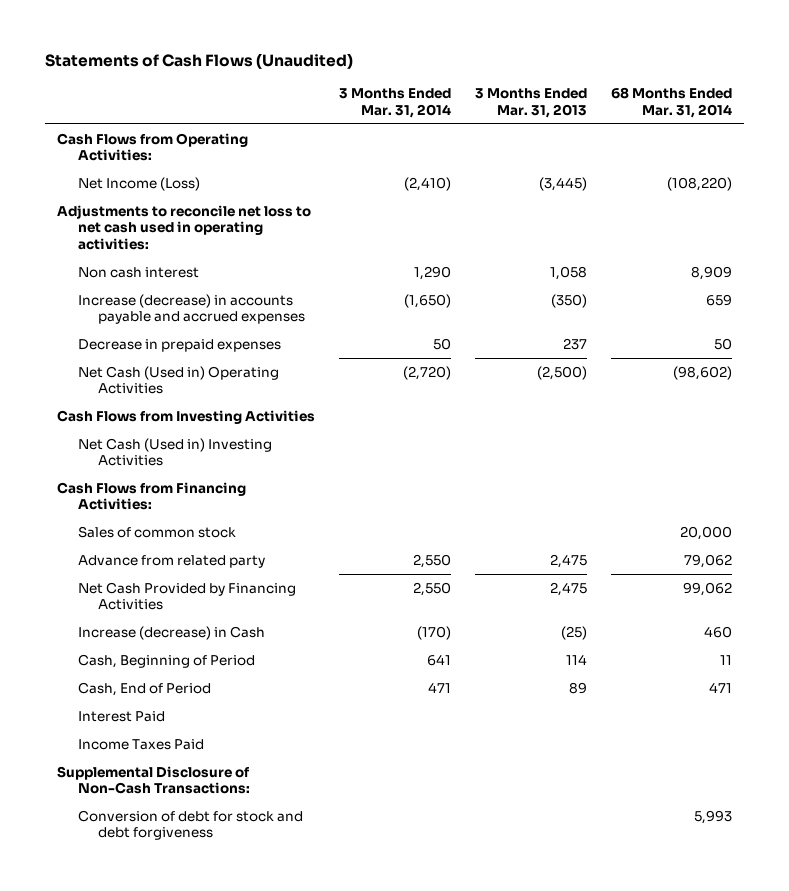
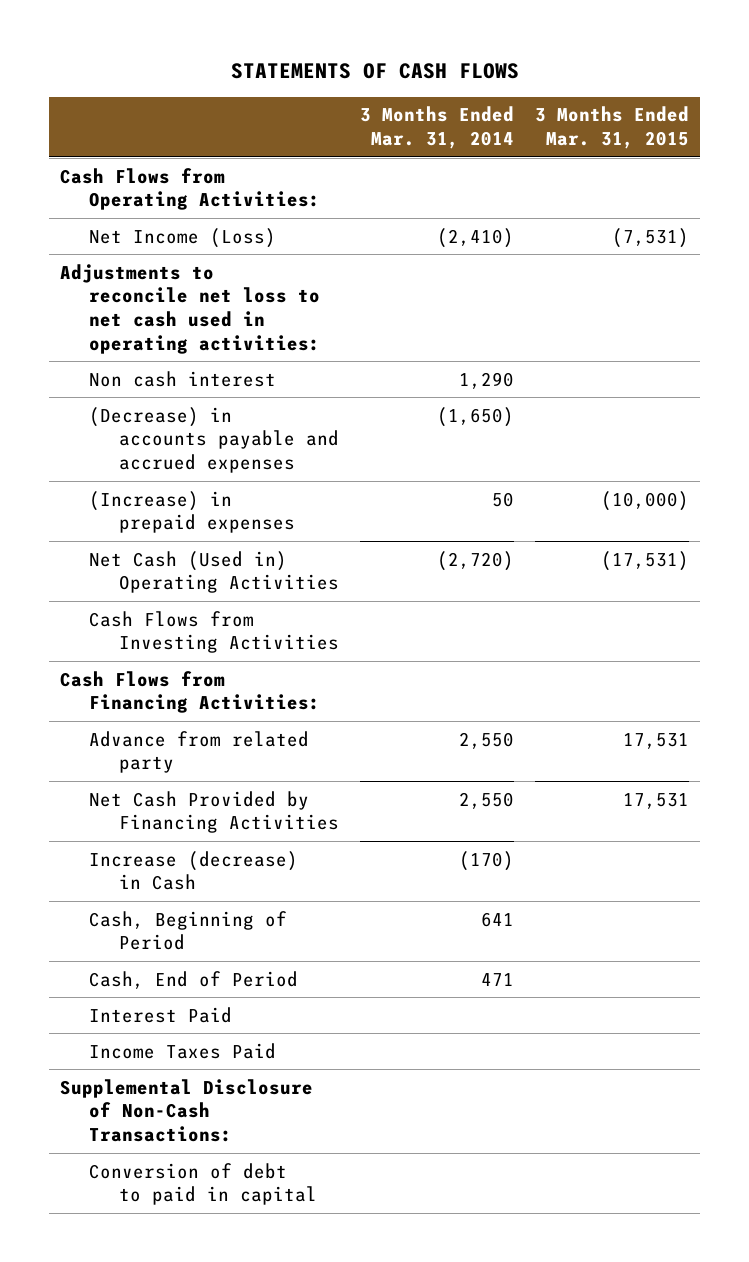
[44,52,353,69] Statements of Cash Flows (Unaudited) -> [230,63,519,80] STATEMENTS OF CASH FLOWS
[474,87,587,118] 3 Months Ended Mar. 31, 2013 -> none
[611,86,733,118] 68 Months Ended Mar. 31, 2014 -> none
none -> [535,106,690,149] 3 Months Ended Mar. 31, 2015
[77,293,306,325] Increase (decrease) in accounts payable and accrued expenses -> [89,406,339,474] (Decrease) in accounts payable and accrued expenses
[77,338,281,352] Decrease in prepaid expenses -> [89,490,295,534] (Increase) in prepaid expenses
[77,437,272,467] Net Cash (Used in) Investing Activities -> none
[77,525,236,538] Sales of common stock -> none
[77,809,303,841] Conversion of debt for stock and debt forgiveness -> none
none -> [89,1162,317,1206] Conversion of debt to paid in capital

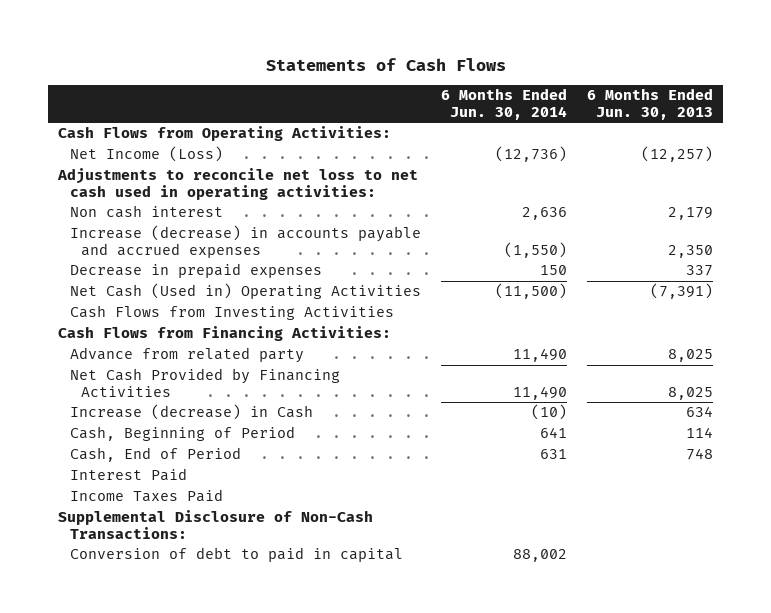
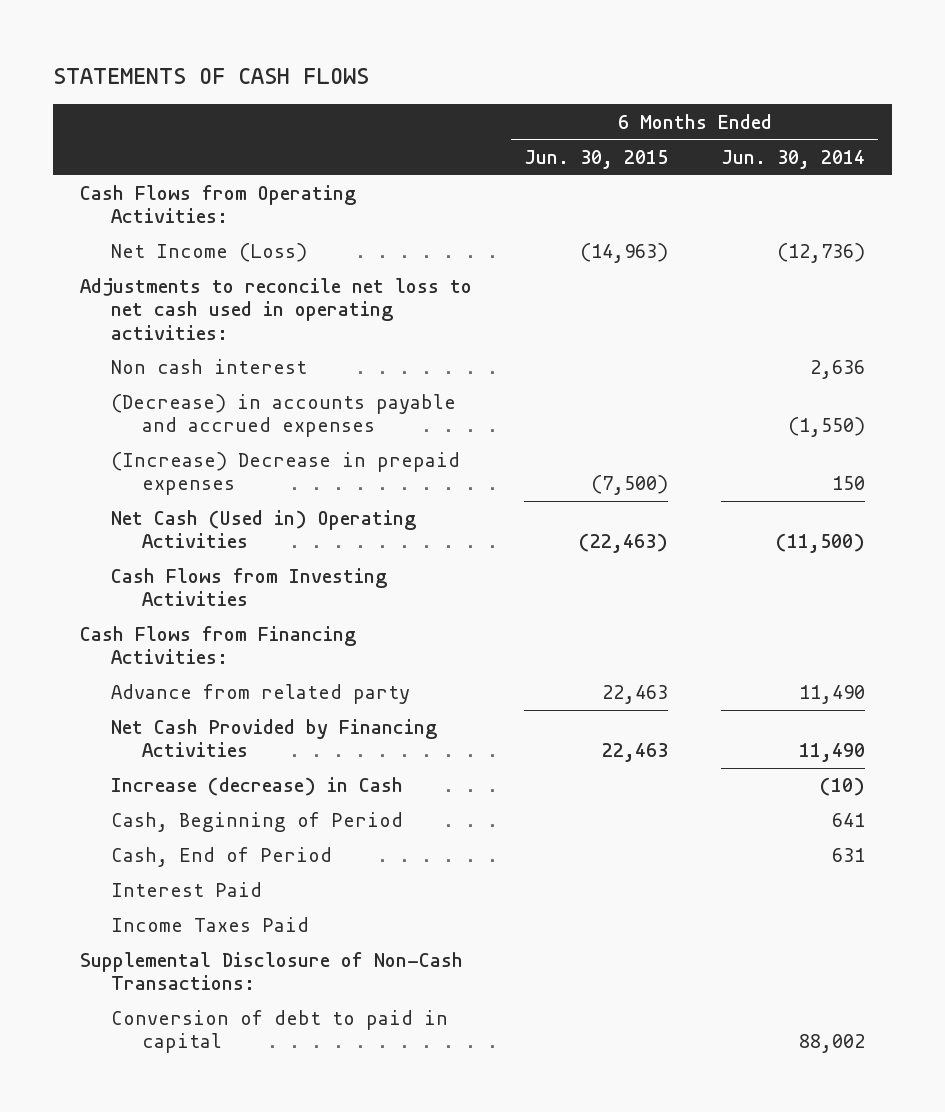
[265,57,506,71] Statements of Cash Flows -> [53,68,370,85] STATEMENTS OF CASH FLOWS
[586,88,713,120] 6 Months Ended Jun. 30, 2013 -> none
none -> [524,149,669,169] Jun. 30, 2015
[69,225,421,258] Increase (decrease) in accounts payable and accrued expenses -> [110,394,456,438] (Decrease) in accounts payable and accrued expenses
[69,263,322,279] Decrease in prepaid expenses -> [110,452,460,496] (Increase) Decrease in prepaid expenses

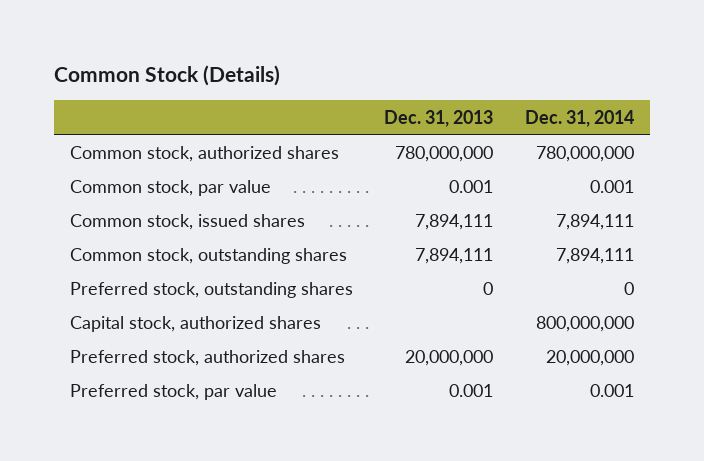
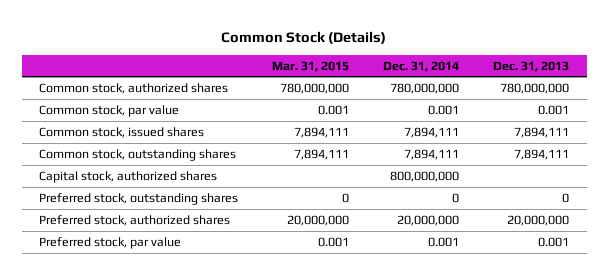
none -> [272,60,350,72] Mar. 31, 2015
[69,281,353,298] Preferred stock, outstanding shares -> [39,192,239,205] Preferred stock, outstanding shares

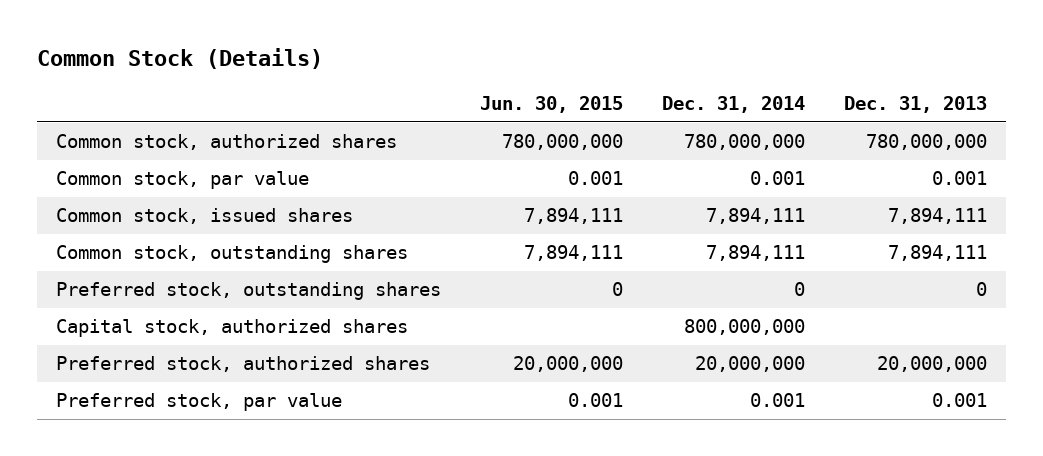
[272,60,350,72] Mar. 31, 2015 -> none
none -> [479,96,623,114] Jun. 30, 2015
[39,170,218,183] Capital stock, authorized shares -> [56,319,409,338] Capital stock, authorized shares

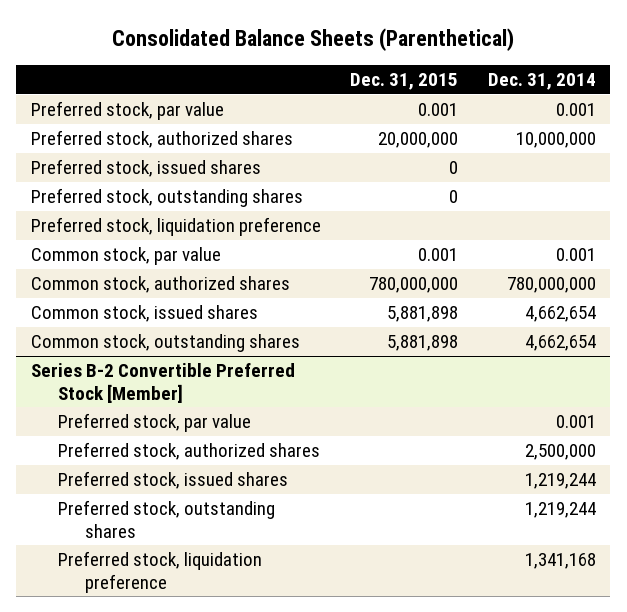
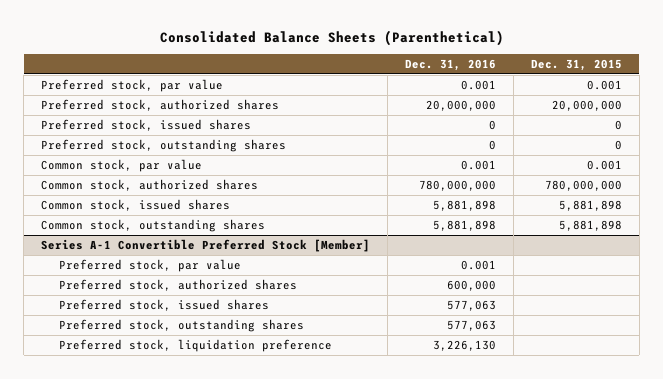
[487,73,596,91] Dec. 31, 2014 -> none
none -> [405,58,497,71] Dec. 31, 2016
[30,217,321,237] Preferred stock, liquidation preference -> none
[30,363,295,403] Series B-2 Convertible Preferred Stock [Member] -> [41,239,371,253] Series A-1 Convertible Preferred Stock [Member]

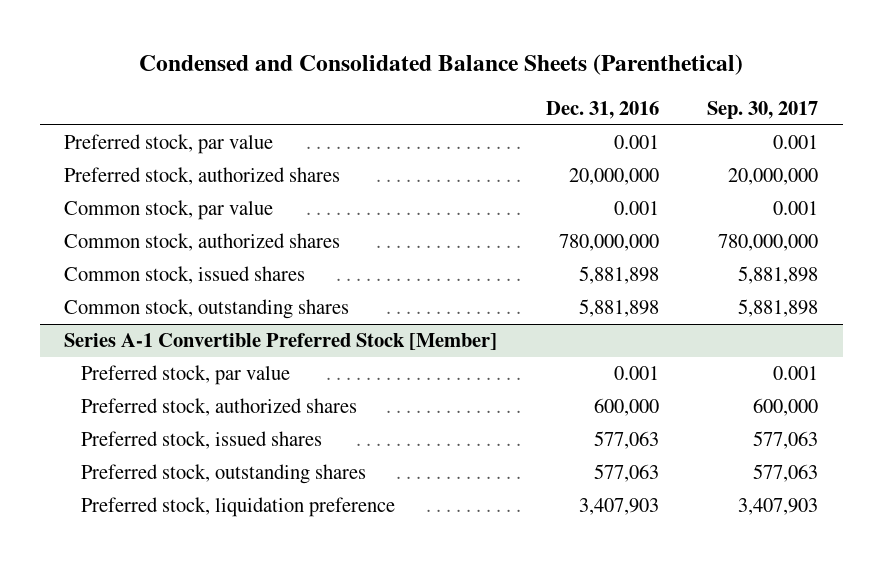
[159,30,504,47] Consolidated Balance Sheets (Parenthetical) -> [139,54,744,76] Condensed and Consolidated Balance Sheets (Parenthetical)
[530,58,622,71] Dec. 31, 2015 -> none
none -> [707,100,819,119] Sep. 30, 2017
[41,119,252,132] Preferred stock, issued shares -> none
[41,139,287,153] Preferred stock, outstanding shares -> none
[433,340,497,352] 3,226,130 -> [578,498,659,516] 3,407,903

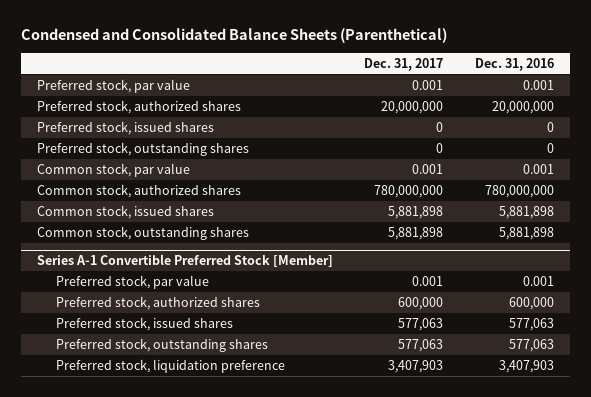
[707,100,819,119] Sep. 30, 2017 -> none
none -> [364,57,444,71] Dec. 31, 2017
none -> [36,121,214,136] Preferred stock, issued shares
none -> [36,142,249,157] Preferred stock, outstanding shares

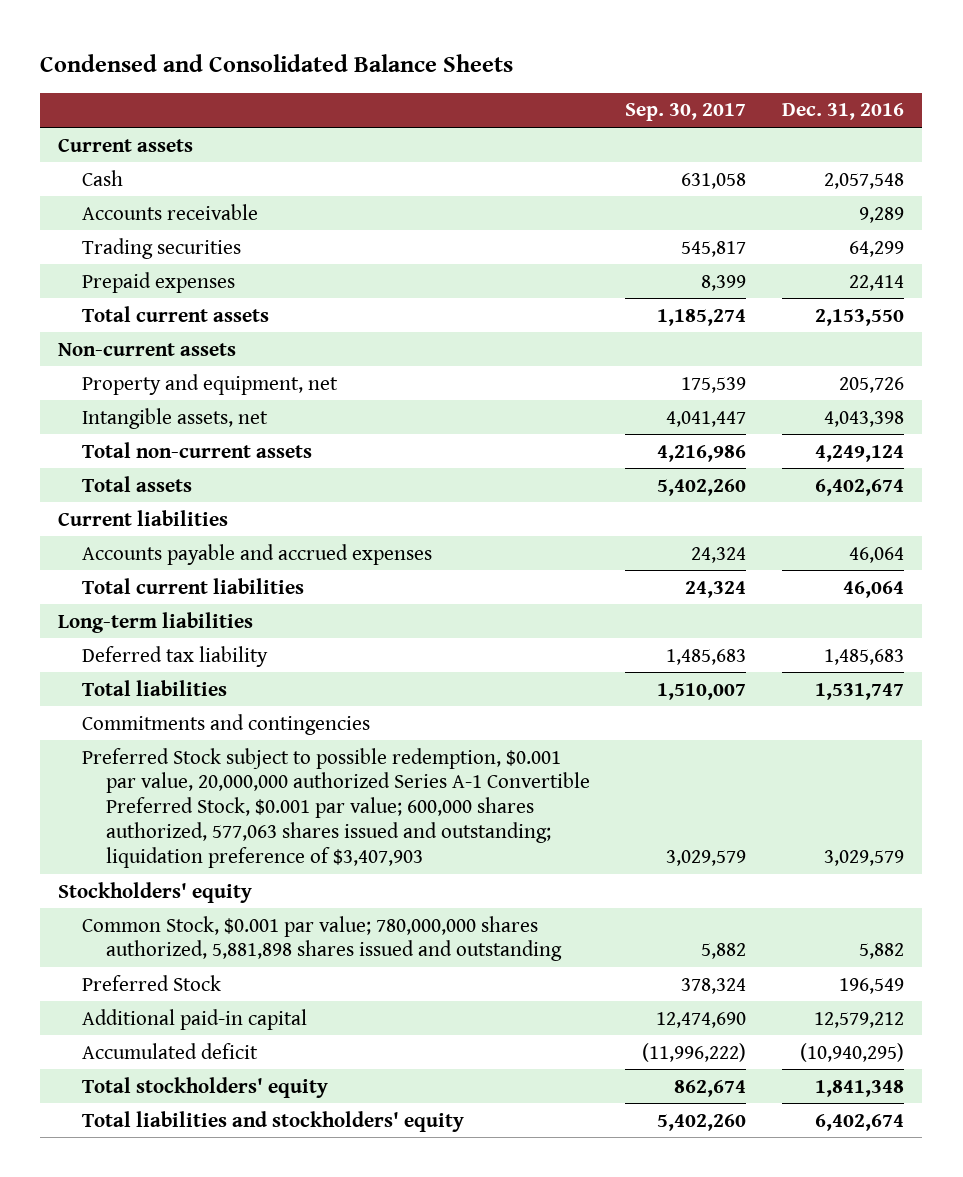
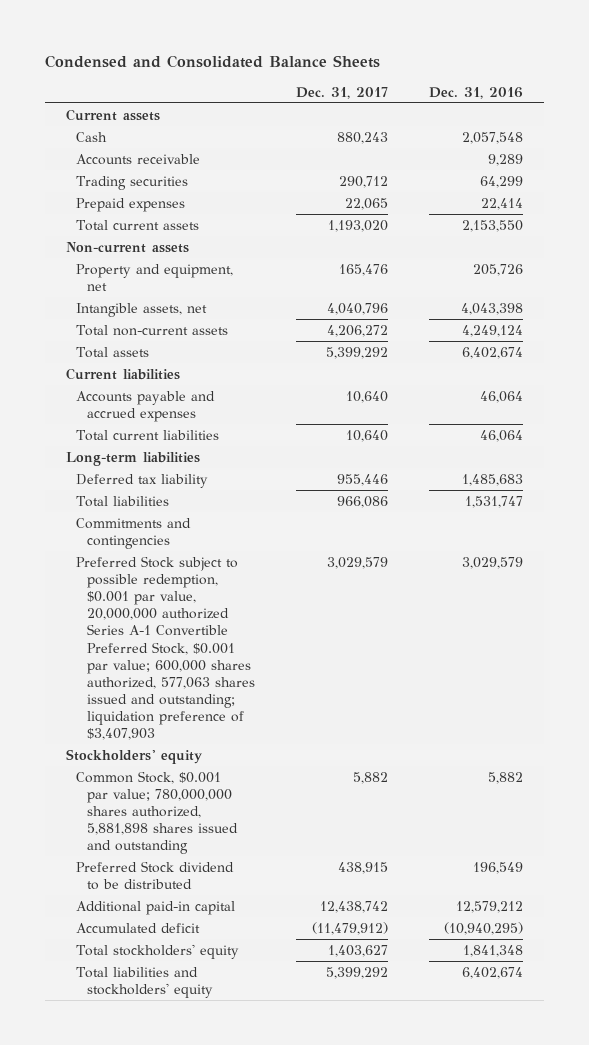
[625,103,747,122] Sep. 30, 2017 -> none
none -> [296,86,389,99] Dec. 31, 2017
[81,974,221,991] Preferred Stock -> [76,860,235,890] Preferred Stock dividend to be distributed

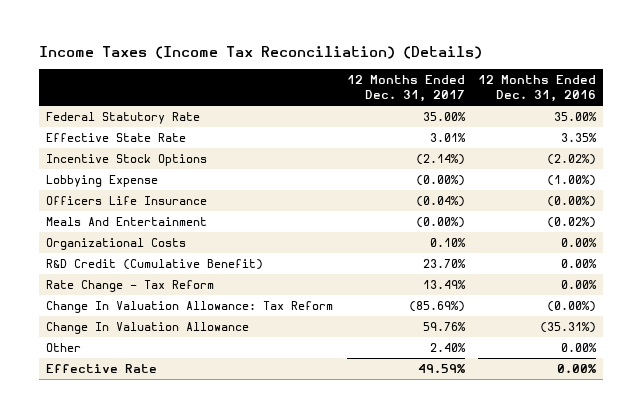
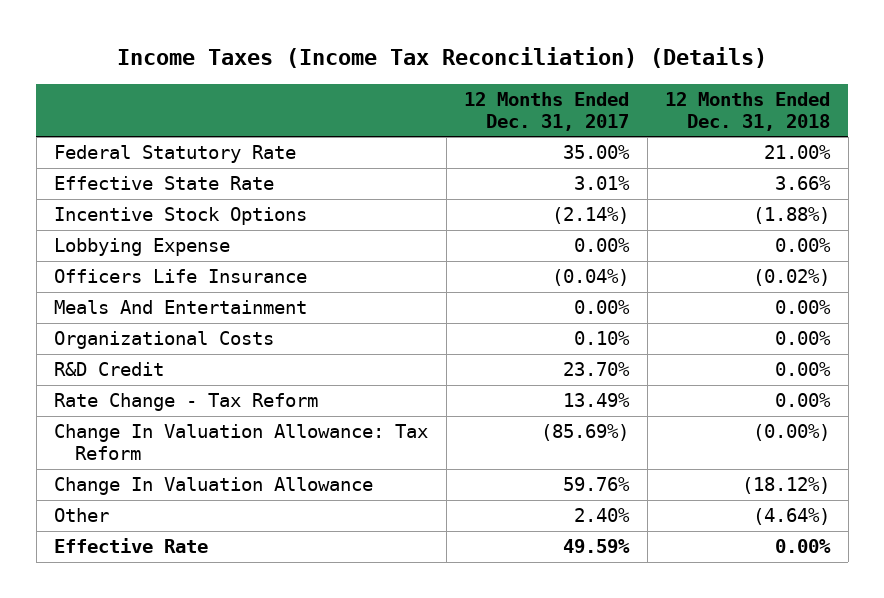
[478,74,597,102] 12 Months Ended Dec. 31, 2016 -> none
none -> [665,92,831,131] 12 Months Ended Dec. 31, 2018
[415,175,465,187] (0.00%) -> [574,238,631,253] 0.00%
[415,217,465,229] (0.00%) -> [574,300,631,315] 0.00%
[45,259,263,271] R&D Credit (Cumulative Benefit) -> [54,362,165,377] R&D Credit

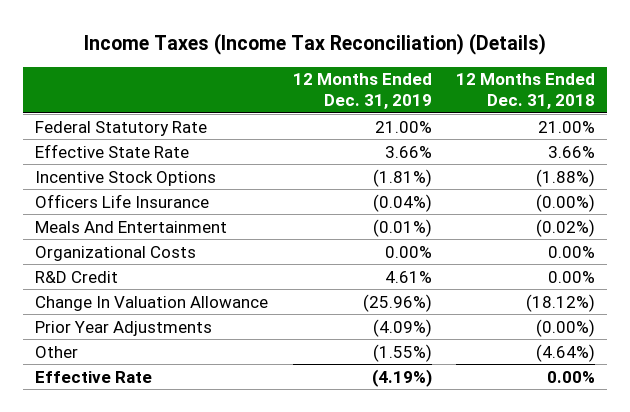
[464,92,630,131] 12 Months Ended Dec. 31, 2017 -> none
none -> [292,73,432,110] 12 Months Ended Dec. 31, 2019
[54,238,231,257] Lobbying Expense -> none
[753,269,831,287] (0.02%) -> [535,193,595,212] (0.00%)
[775,300,832,315] 0.00% -> [535,218,595,237] (0.02%)
[54,393,319,412] Rate Change - Tax Reform -> none
[54,424,429,460] Change In Valuation Allowance: Tax Reform -> none
none -> [35,320,213,336] Prior Year Adjustments

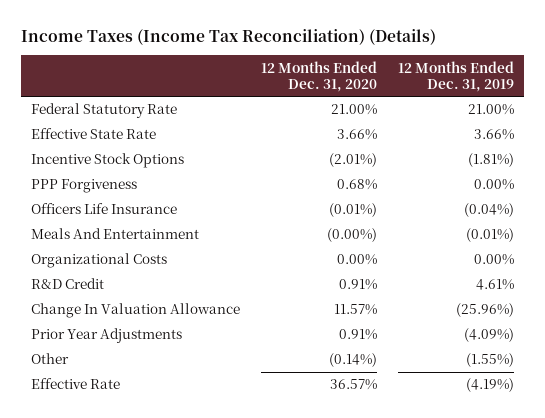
[455,73,595,110] 12 Months Ended Dec. 31, 2018 -> none
none -> [260,60,377,92] 12 Months Ended Dec. 31, 2020
none -> [31,179,138,194] PPP Forgiveness

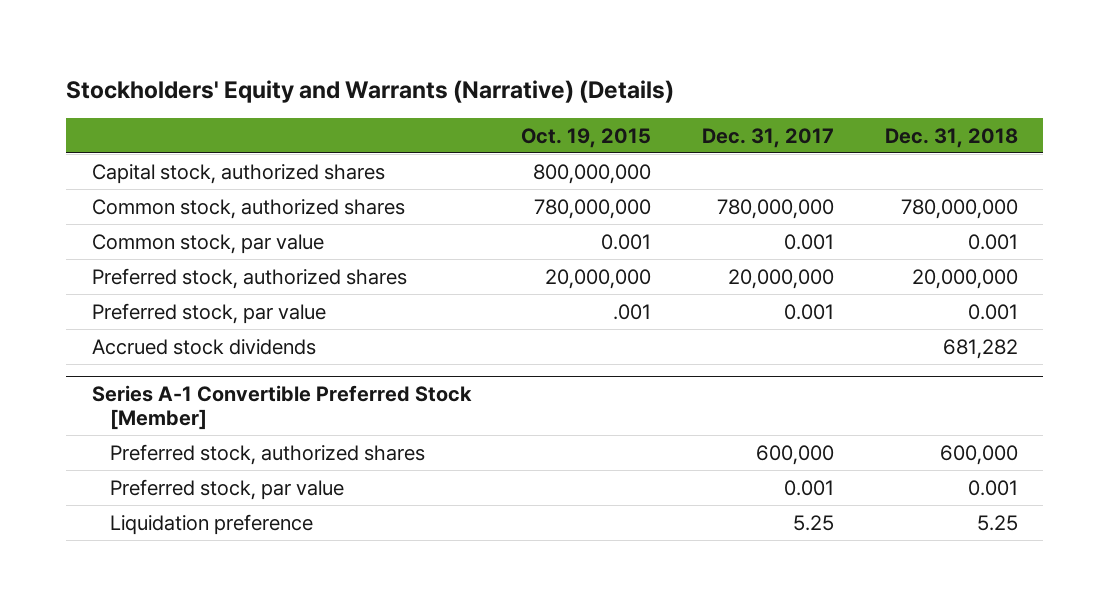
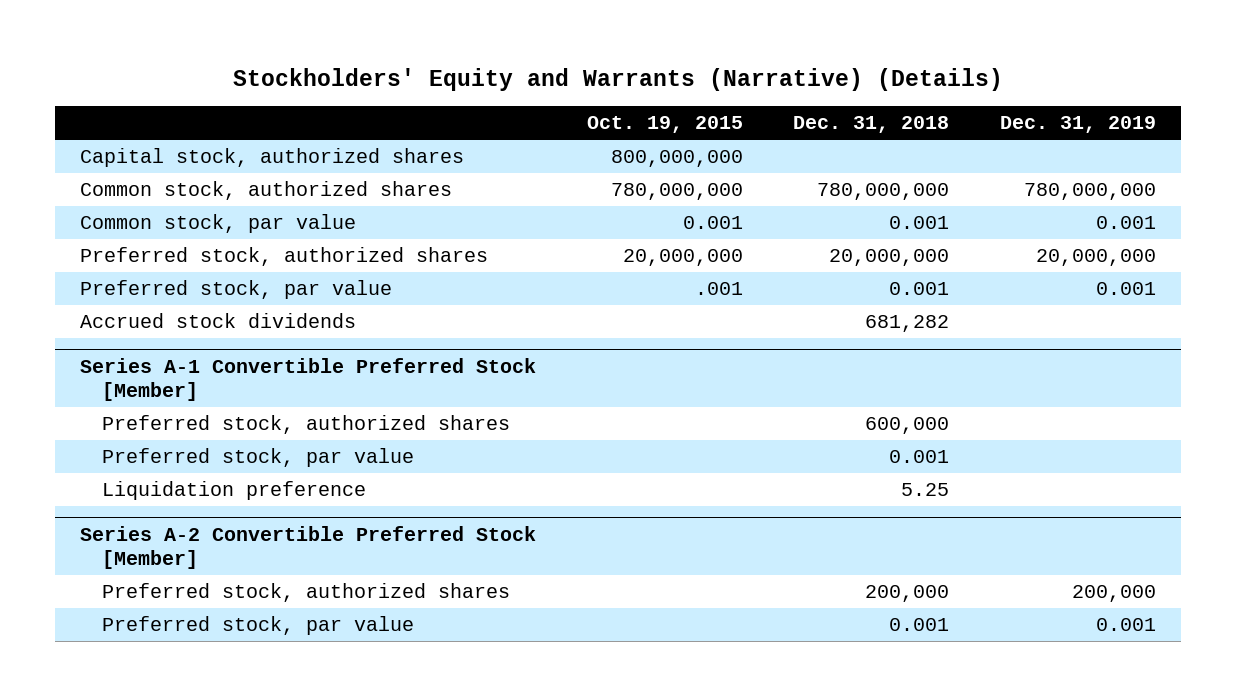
[702,127,835,148] Dec. 31, 2017 -> none
none -> [999,116,1156,134] Dec. 31, 2019
none -> [80,526,537,570] Series A-2 Convertible Preferred Stock [Member]
none -> [102,583,511,603] Preferred stock, authorized shares
none -> [102,616,415,636] Preferred stock, par value

